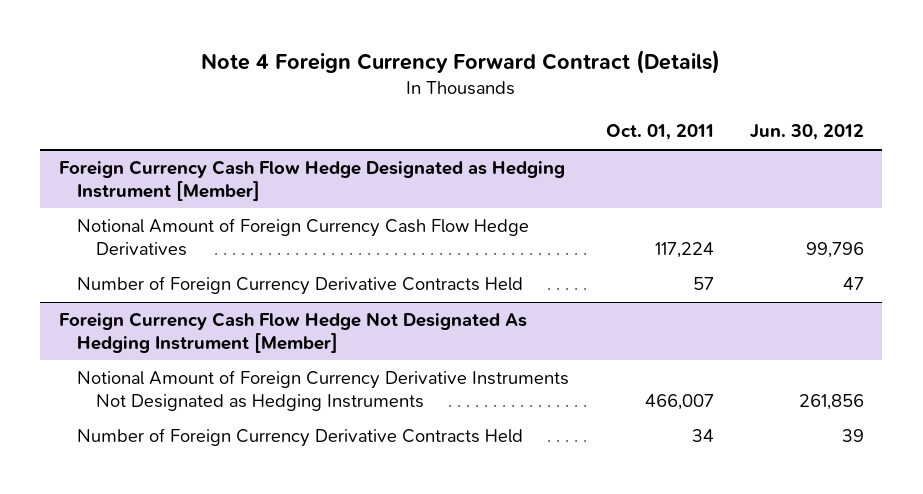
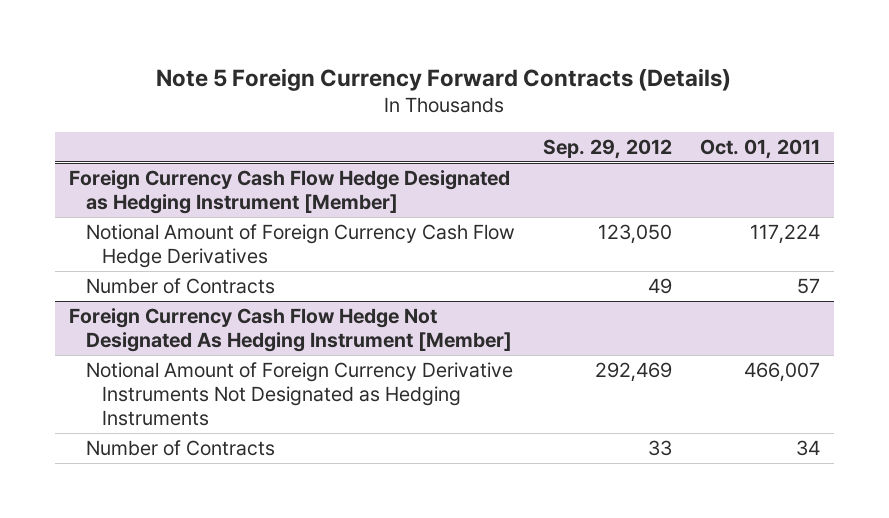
[201,50,721,75] Note 4 Foreign Currency Forward Contract (Details) -> [156,67,732,91] Note 5 Foreign Currency Forward Contracts (Details)
[750,124,865,141] Jun. 30, 2012 -> none
none -> [542,139,672,160] Sep. 29, 2012
[77,276,524,296] Number of Foreign Currency Derivative Contracts Held -> [85,277,275,294] Number of Contracts
[77,428,524,448] Number of Foreign Currency Derivative Contracts Held -> [85,439,275,456] Number of Contracts

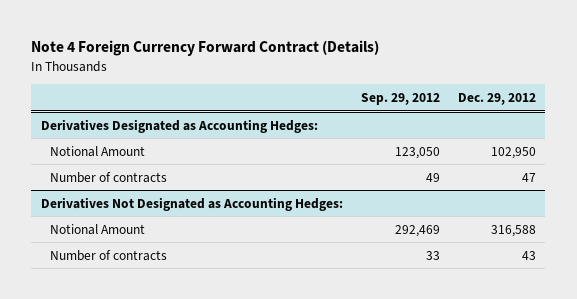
[156,67,732,91] Note 5 Foreign Currency Forward Contracts (Details) -> [31,40,380,57] Note 4 Foreign Currency Forward Contract (Details)
[699,139,820,160] Oct. 01, 2011 -> none
none -> [458,92,537,105] Dec. 29, 2012
[68,169,510,214] Foreign Currency Cash Flow Hedge Designated as Hedging Instrument [Member] -> none
[68,307,512,352] Foreign Currency Cash Flow Hedge Not Designated As Hedging Instrument [Member] -> none
none -> [40,118,318,133] Derivatives Designated as Accounting Hedges:
[85,223,515,268] Notional Amount of Foreign Currency Cash Flow Hedge Derivatives -> [50,145,146,157] Notional Amount
[85,277,275,294] Number of Contracts -> [50,171,168,183] Number of contracts
none -> [40,196,343,211] Derivatives Not Designated as Accounting Hedges:
[85,361,513,426] Notional Amount of Foreign Currency Derivative Instruments Not Designated as Hedging Instruments -> [50,223,146,235] Notional Amount
[85,439,275,456] Number of Contracts -> [50,249,168,261] Number of contracts

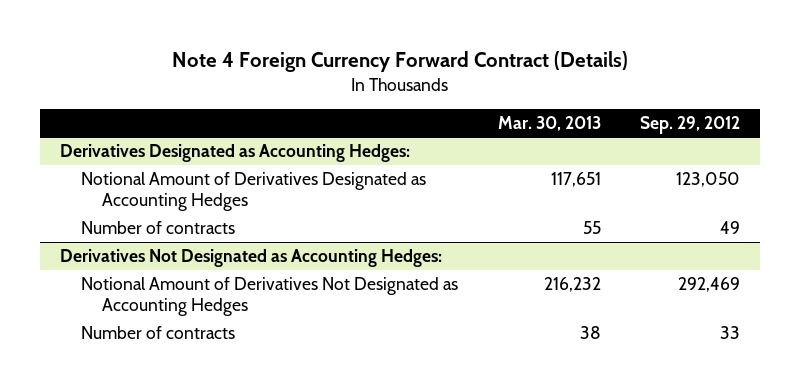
[458,92,537,105] Dec. 29, 2012 -> none
none -> [497,115,601,131] Mar. 30, 2013
[50,145,146,157] Notional Amount -> [80,172,426,212] Notional Amount of Derivatives Designated as Accounting Hedges
[50,223,146,235] Notional Amount -> [80,277,458,317] Notional Amount of Derivatives Not Designated as Accounting Hedges

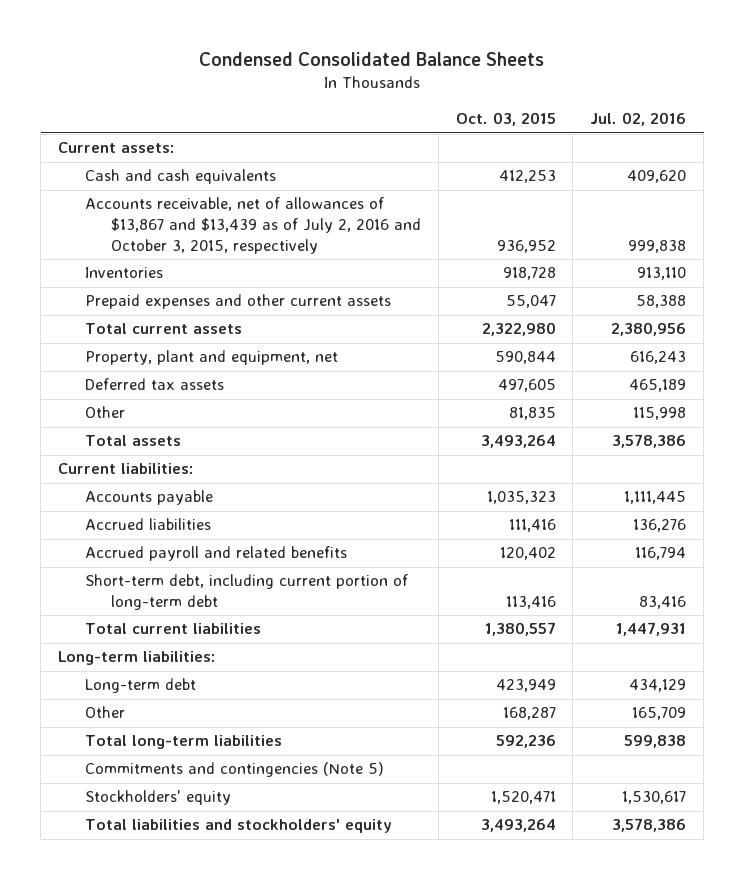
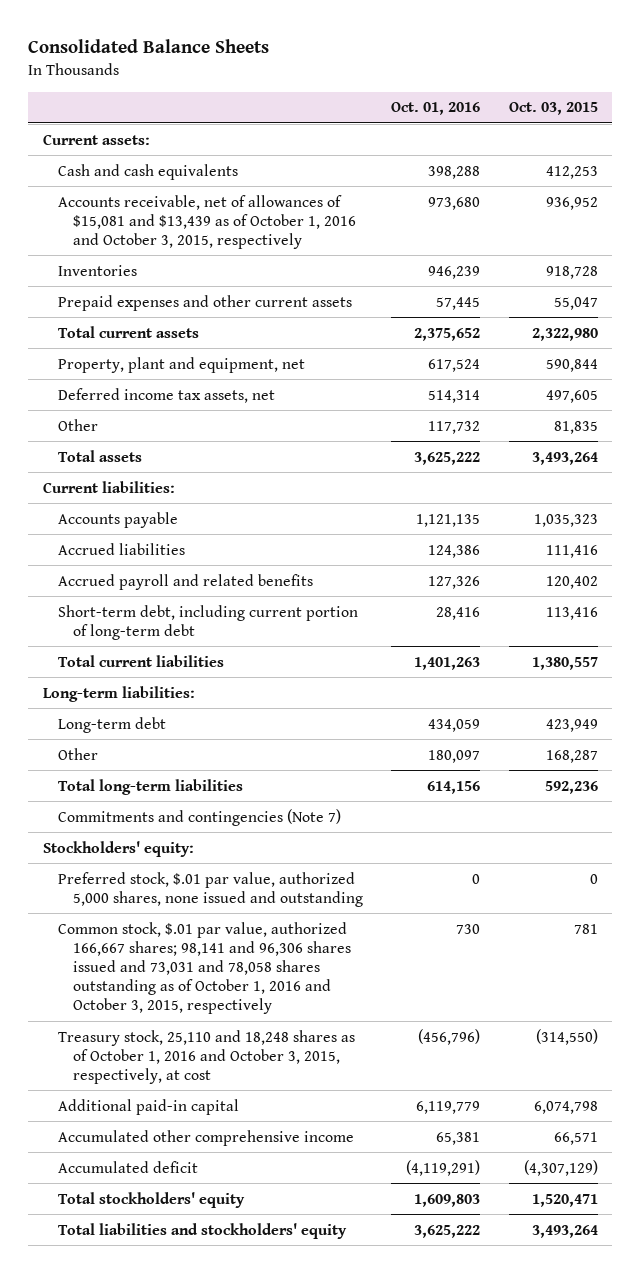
[199,52,545,67] Condensed Consolidated Balance Sheets -> [28,39,270,54] Consolidated Balance Sheets
[590,112,687,127] Jul. 02, 2016 -> none
none -> [391,102,481,116] Oct. 01, 2016
[84,197,421,254] Accounts receivable, net of allowances of $13,867 and $13,439 as of July 2, 2016 and October 3, 2015, respectively -> [57,194,356,249] Accounts receivable, net of allowances of $15,081 and $13,439 as of October 1, 2016 and October 3, 2015, respectively
[84,378,224,391] Deferred tax assets -> [57,387,275,403] Deferred income tax assets, net
[84,762,384,778] Commitments and contingencies (Note 5) -> [57,808,341,826] Commitments and contingencies (Note 7)
none -> [42,840,194,857] Stockholders' equity:
none -> [57,871,363,907] Preferred stock, $.01 par value, authorized 5,000 shares, none issued and outstanding
none -> [57,921,351,1015] Common stock, $.01 par value, authorized 166,667 shares; 98,141 and 96,306 shares issued and 73,031 and 78,058 shares outstanding as of October 1, 2016 and October 3, 2015, respectively
none -> [57,1029,355,1084] Treasury stock, 25,110 and 18,248 shares as of October 1, 2016 and October 3, 2015, respectively, at cost
none -> [57,1098,239,1115] Additional paid-in capital
none -> [57,1129,354,1146] Accumulated other comprehensive income
none -> [57,1160,198,1173] Accumulated deficit
[84,790,231,806] Stockholders' equity -> [57,1191,245,1208] Total stockholders' equity

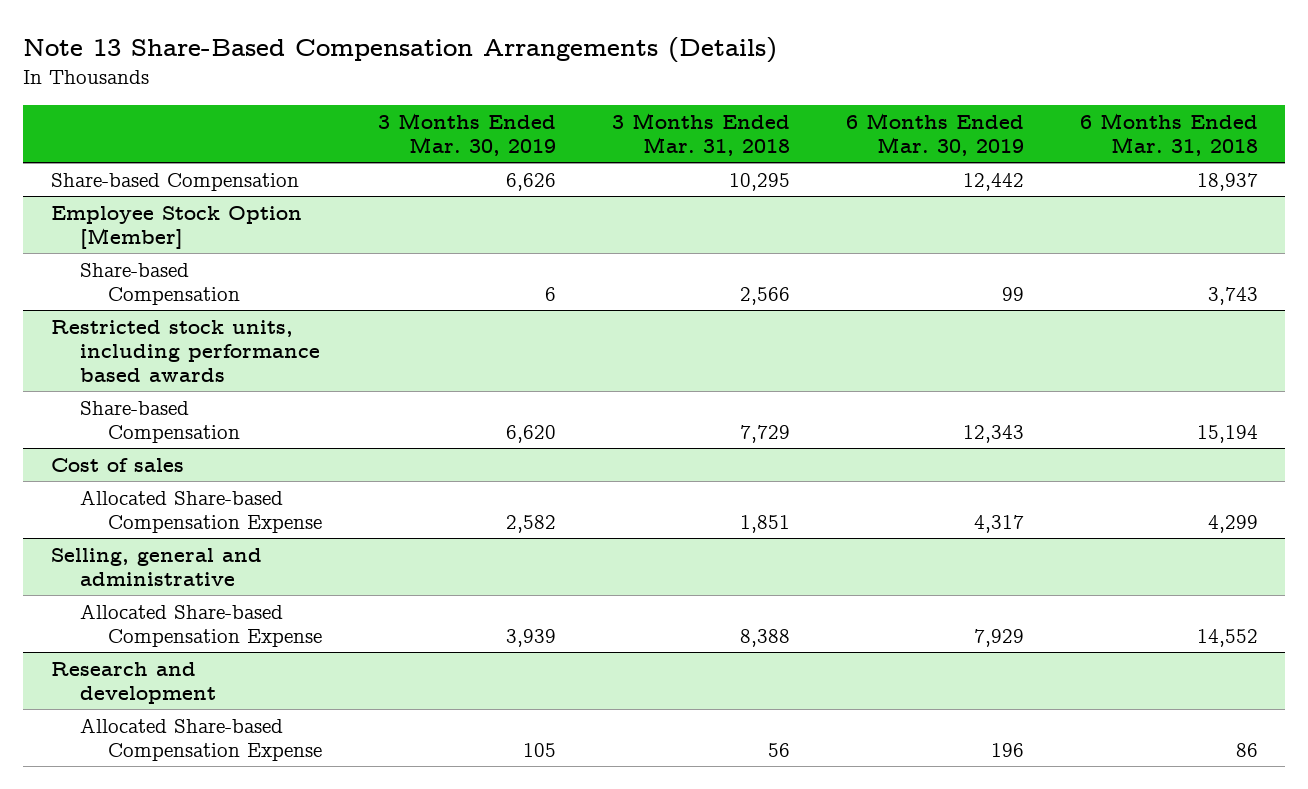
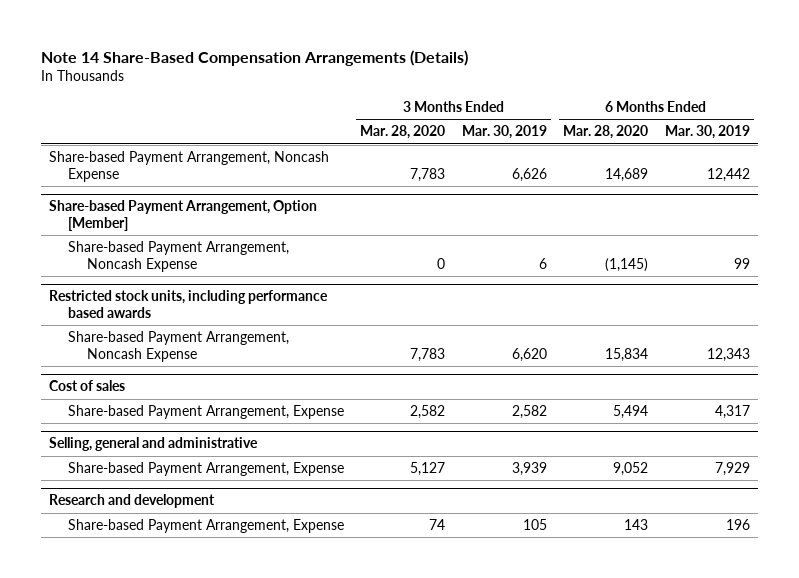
[22,36,777,63] Note 13 Share-Based Compensation Arrangements (Details) -> [41,49,469,66] Note 14 Share-Based Compensation Arrangements (Details)
[611,112,790,157] 3 Months Ended Mar. 31, 2018 -> none
[1079,112,1258,157] 6 Months Ended Mar. 31, 2018 -> none
none -> [360,125,446,140] Mar. 28, 2020
none -> [563,125,649,140] Mar. 28, 2020
[50,172,299,191] Share-based Compensation -> [49,151,330,182] Share-based Payment Arrangement, Noncash Expense
[50,205,302,250] Employee Stock Option [Member] -> [49,200,318,231] Share-based Payment Arrangement, Option [Member]
[79,262,241,306] Share-based Compensation -> [67,241,289,272] Share-based Payment Arrangement, Noncash Expense
[79,400,241,444] Share-based Compensation -> [67,331,289,362] Share-based Payment Arrangement, Noncash Expense
[79,489,323,534] Allocated Share-based Compensation Expense -> [67,405,344,420] Share-based Payment Arrangement, Expense
[79,603,323,648] Allocated Share-based Compensation Expense -> [67,462,344,477] Share-based Payment Arrangement, Expense
[79,717,323,762] Allocated Share-based Compensation Expense -> [67,519,344,534] Share-based Payment Arrangement, Expense

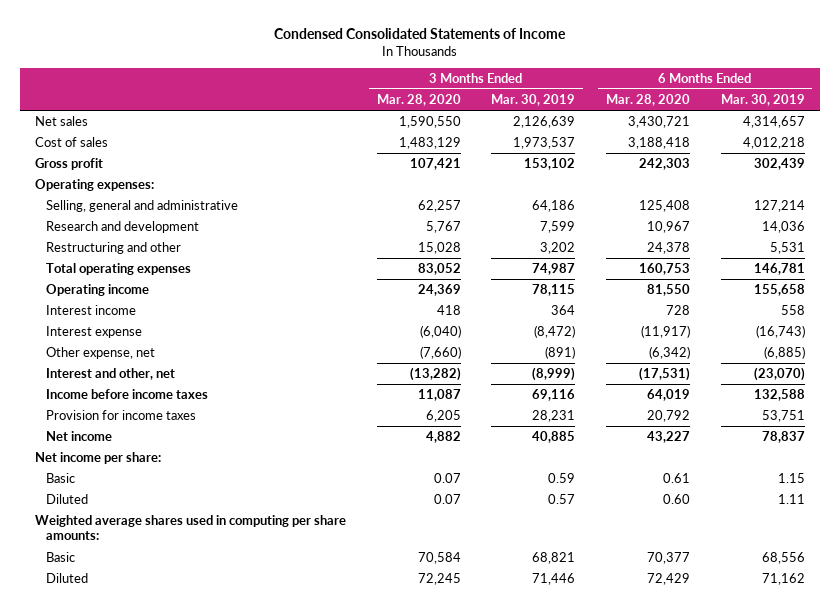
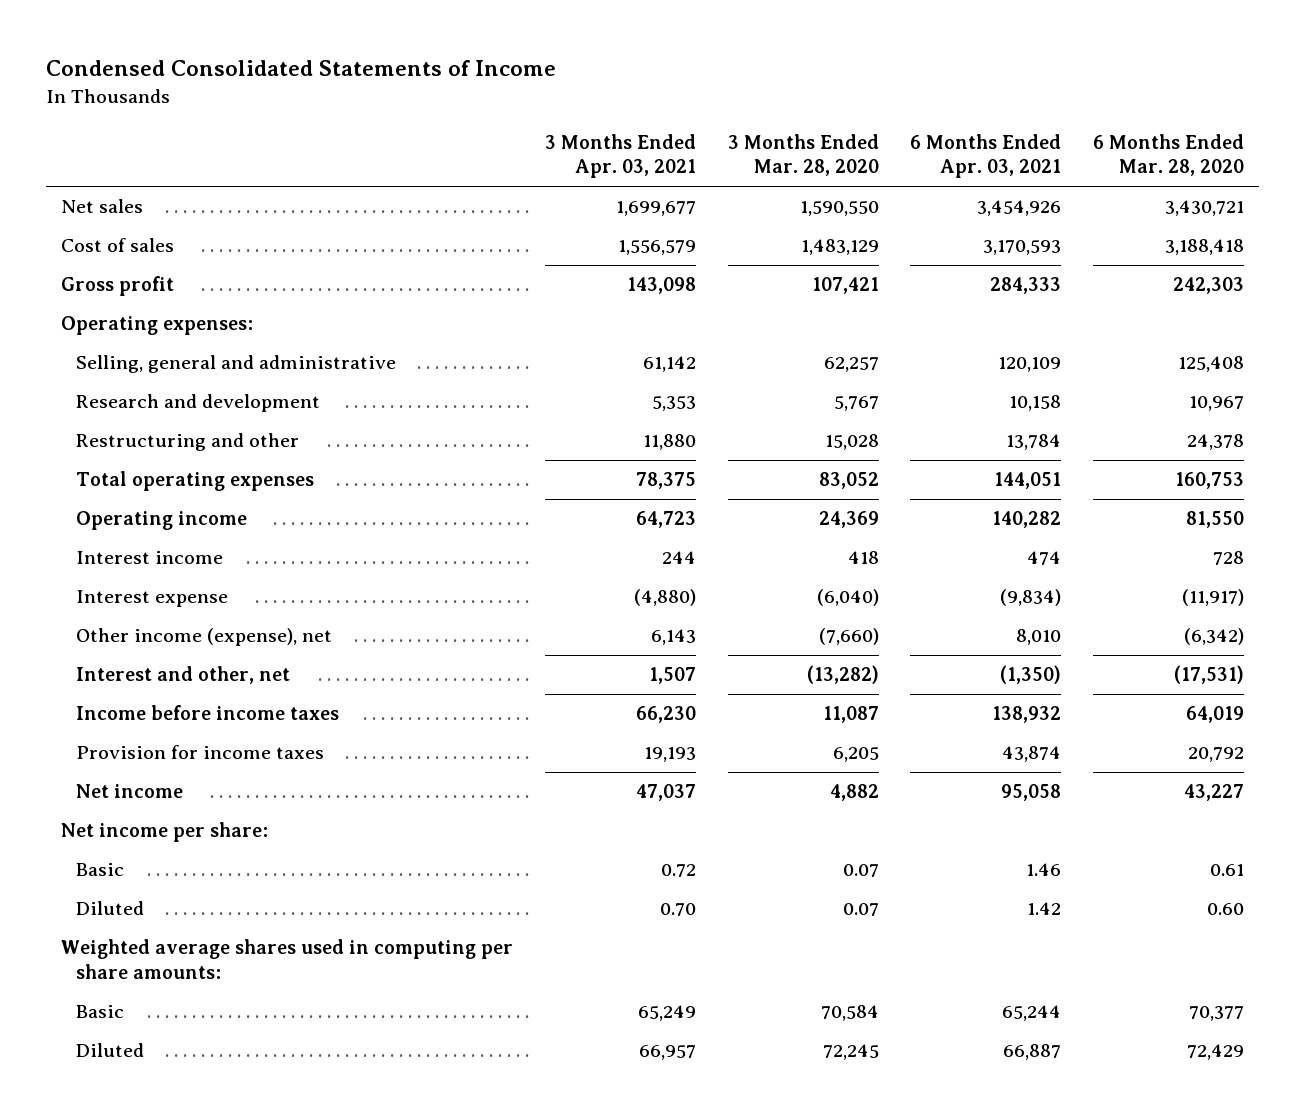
[491,93,576,106] Mar. 30, 2019 -> none
[720,93,805,106] Mar. 30, 2019 -> none
none -> [544,133,696,179] 3 Months Ended Apr. 03, 2021
none -> [910,133,1062,179] 6 Months Ended Apr. 03, 2021
[45,346,155,359] Other expense, net -> [76,628,333,647] Other income (expense), net

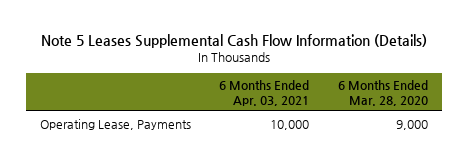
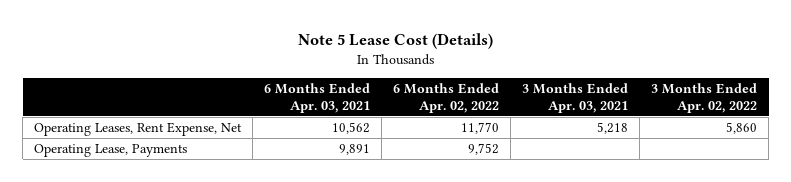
[40,33,427,48] Note 5 Leases Supplemental Cash Flow Information (Details) -> [297,32,493,49] Note 5 Lease Cost (Details)
[337,79,428,106] 6 Months Ended Mar. 28, 2020 -> none
none -> [393,82,500,113] 6 Months Ended Apr. 02, 2022
none -> [522,82,629,113] 3 Months Ended Apr. 03, 2021
none -> [651,82,758,113] 3 Months Ended Apr. 02, 2022
none -> [34,122,243,137] Operating Leases, Rent Expense, Net
[270,119,310,130] 10,000 -> [339,144,371,156] 9,891

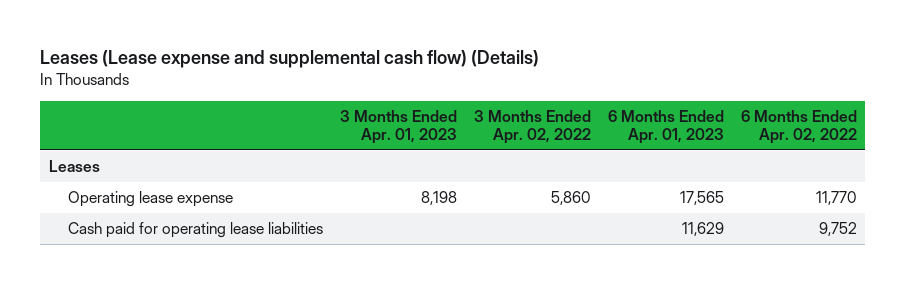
[297,32,493,49] Note 5 Lease Cost (Details) -> [40,50,540,69] Leases (Lease expense and supplemental cash flow) (Details)
[264,82,371,113] 6 Months Ended Apr. 03, 2021 -> none
[522,82,629,113] 3 Months Ended Apr. 03, 2021 -> none
none -> [340,109,458,145] 3 Months Ended Apr. 01, 2023
none -> [607,109,724,145] 6 Months Ended Apr. 01, 2023
none -> [48,159,100,172] Leases
[34,122,243,137] Operating Leases, Rent Expense, Net -> [68,190,234,207] Operating lease expense
[34,144,188,158] Operating Lease, Payments -> [68,221,324,238] Cash paid for operating lease liabilities

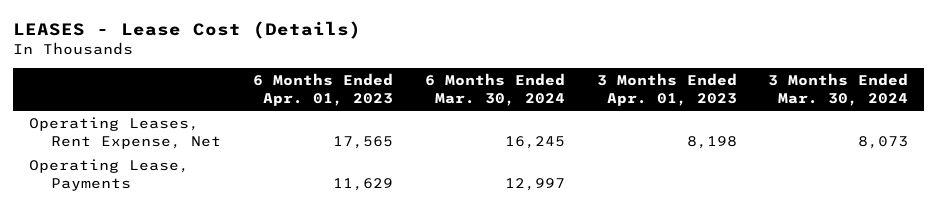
[40,50,540,69] Leases (Lease expense and supplemental cash flow) (Details) -> [12,20,361,39] LEASES - Lease Cost (Details)
[473,109,591,145] 3 Months Ended Apr. 02, 2022 -> none
[740,109,857,145] 6 Months Ended Apr. 02, 2022 -> none
none -> [424,73,565,107] 6 Months Ended Mar. 30, 2024
none -> [768,73,909,107] 3 Months Ended Mar. 30, 2024
[48,159,100,172] Leases -> none
[68,190,234,207] Operating lease expense -> [28,116,222,149] Operating Leases, Rent Expense, Net
[68,221,324,238] Cash paid for operating lease liabilities -> [28,158,189,191] Operating Lease, Payments

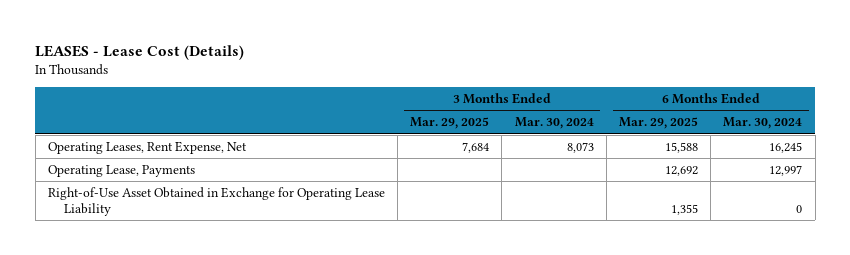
[253,73,394,107] 6 Months Ended Apr. 01, 2023 -> none
[596,73,737,107] 3 Months Ended Apr. 01, 2023 -> none
none -> [410,117,490,130] Mar. 29, 2025
none -> [619,117,699,130] Mar. 29, 2025
none -> [47,187,385,217] Right-of-Use Asset Obtained in Exchange for Operating Lease Liability

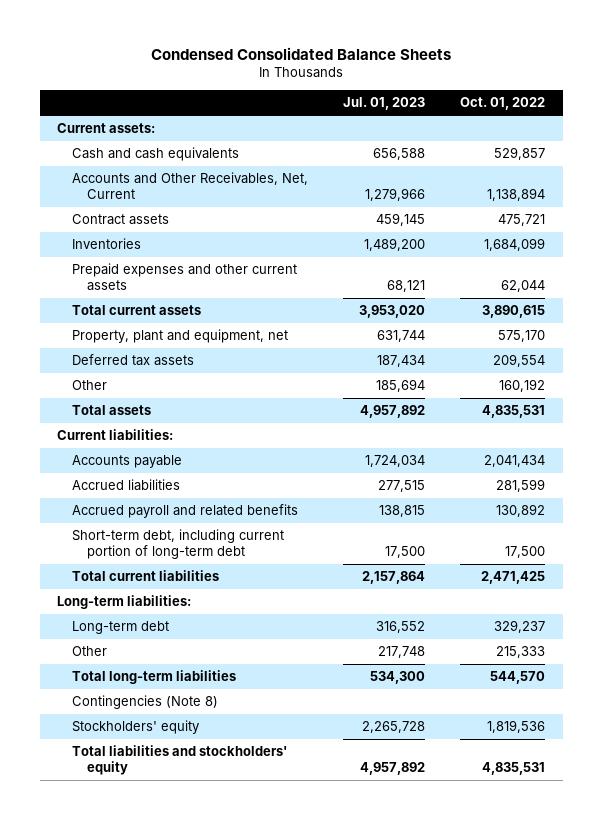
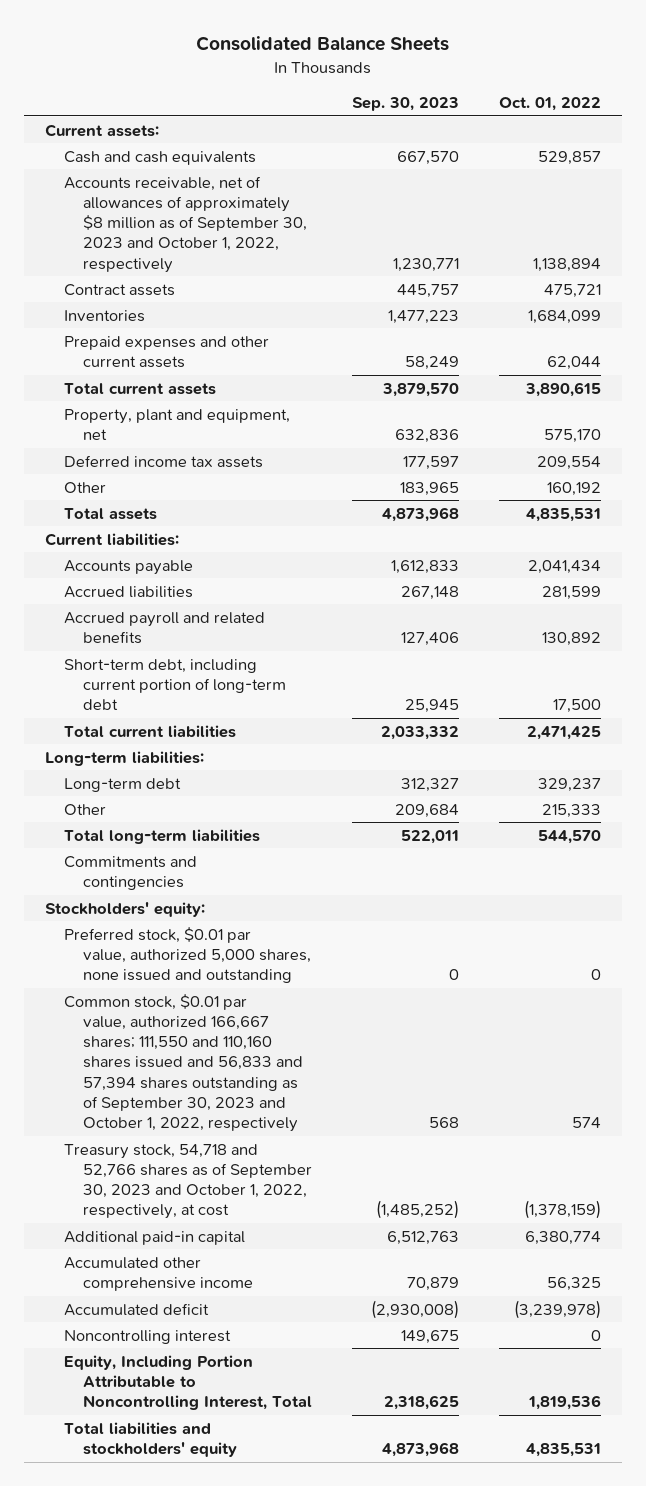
[151,46,452,60] Condensed Consolidated Balance Sheets -> [195,36,449,52] Consolidated Balance Sheets
[343,97,426,111] Jul. 01, 2023 -> none
none -> [351,97,459,112] Sep. 30, 2023
[72,172,309,199] Accounts and Other Receivables, Net, Current -> [63,175,307,273] Accounts receivable, net of allowances of approximately $8 million as of September 30, 2023 and October 1, 2022, respectively
[72,354,195,367] Deferred tax assets -> [63,454,263,468] Deferred income tax assets
[72,695,219,710] Contingencies (Note 8) -> [63,855,197,891] Commitments and contingencies
none -> [44,901,205,917] Stockholders' equity:
none -> [63,926,311,984] Preferred stock, $0.01 par value, authorized 5,000 shares, none issued and outstanding
none -> [63,993,303,1132] Common stock, $0.01 par value, authorized 166,667 shares; 111,550 and 110,160 shares issued and 56,833 and 57,394 shares outstanding as of September 30, 2023 and October 1, 2022, respectively
none -> [63,1143,312,1220] Treasury stock, 54,718 and 52,766 shares as of September 30, 2023 and October 1, 2022, respectively, at cost
none -> [63,1230,245,1245] Additional paid-in capital
none -> [63,1256,253,1292] Accumulated other comprehensive income
none -> [63,1302,209,1316] Accumulated deficit
none -> [63,1329,231,1344] Noncontrolling interest
[72,720,200,735] Stockholders' equity -> [63,1354,312,1411] Equity, Including Portion Attributable to Noncontrolling Interest, Total

